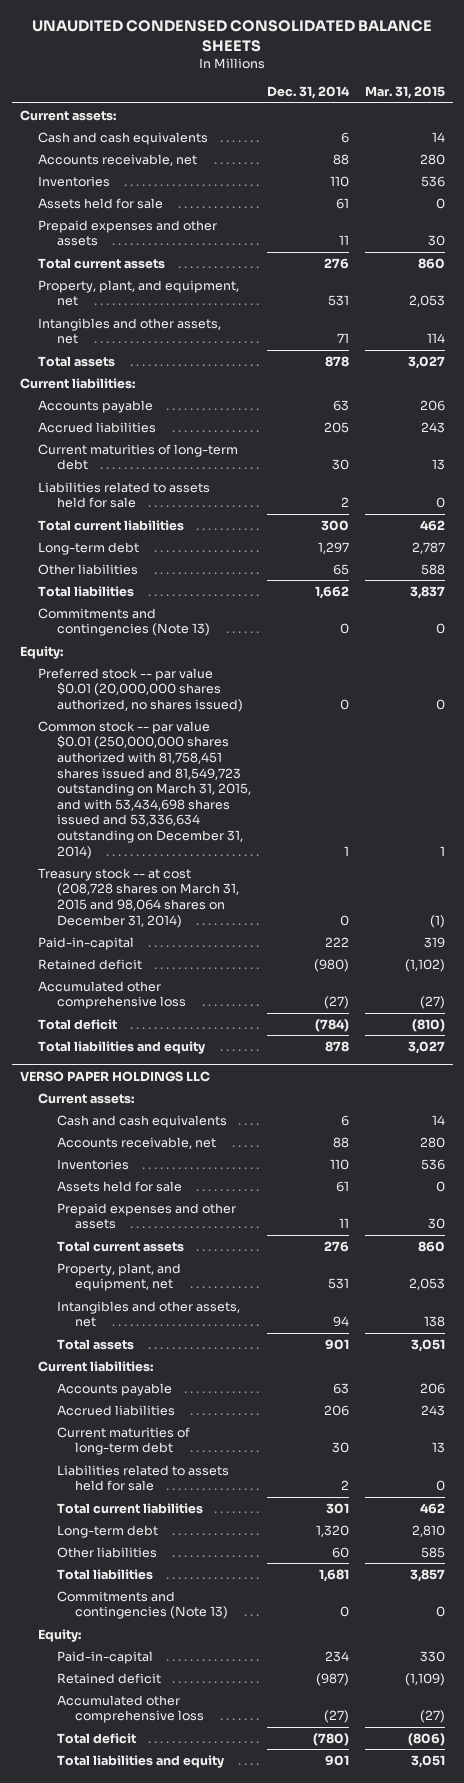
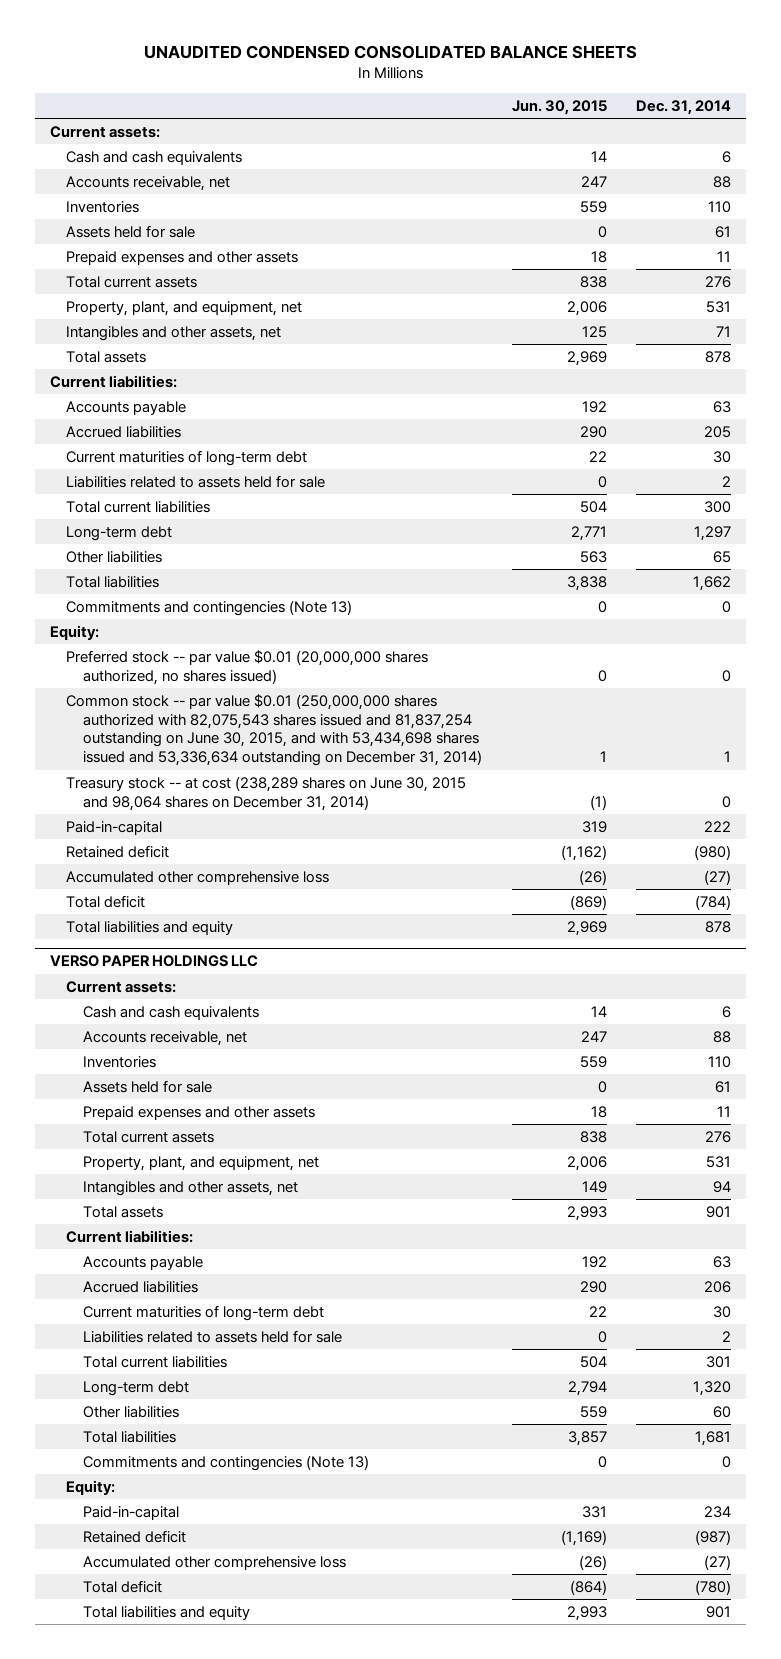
[364,86,445,100] Mar. 31, 2015 -> none
none -> [511,100,607,116] Jun. 30, 2015
[38,720,251,859] Common stock -- par value $0.01 (250,000,000 shares authorized with 81,758,451 shares issued and 81,549,723 outstanding on March 31, 2015, and with 53,434,698 shares issued and 53,336,634 outstanding on December 31, 2014) -> [66,693,482,767] Common stock -- par value $0.01 (250,000,000 shares authorized with 82,075,543 shares issued and 81,837,254 outstanding on June 30, 2015, and with 53,434,698 shares issued and 53,336,634 outstanding on December 31, 2014)
[38,867,239,928] Treasury stock -- at cost (208,728 shares on March 31, 2015 and 98,064 shares on December 31, 2014) -> [66,775,467,811] Treasury stock -- at cost (238,289 shares on June 30, 2015 and 98,064 shares on December 31, 2014)

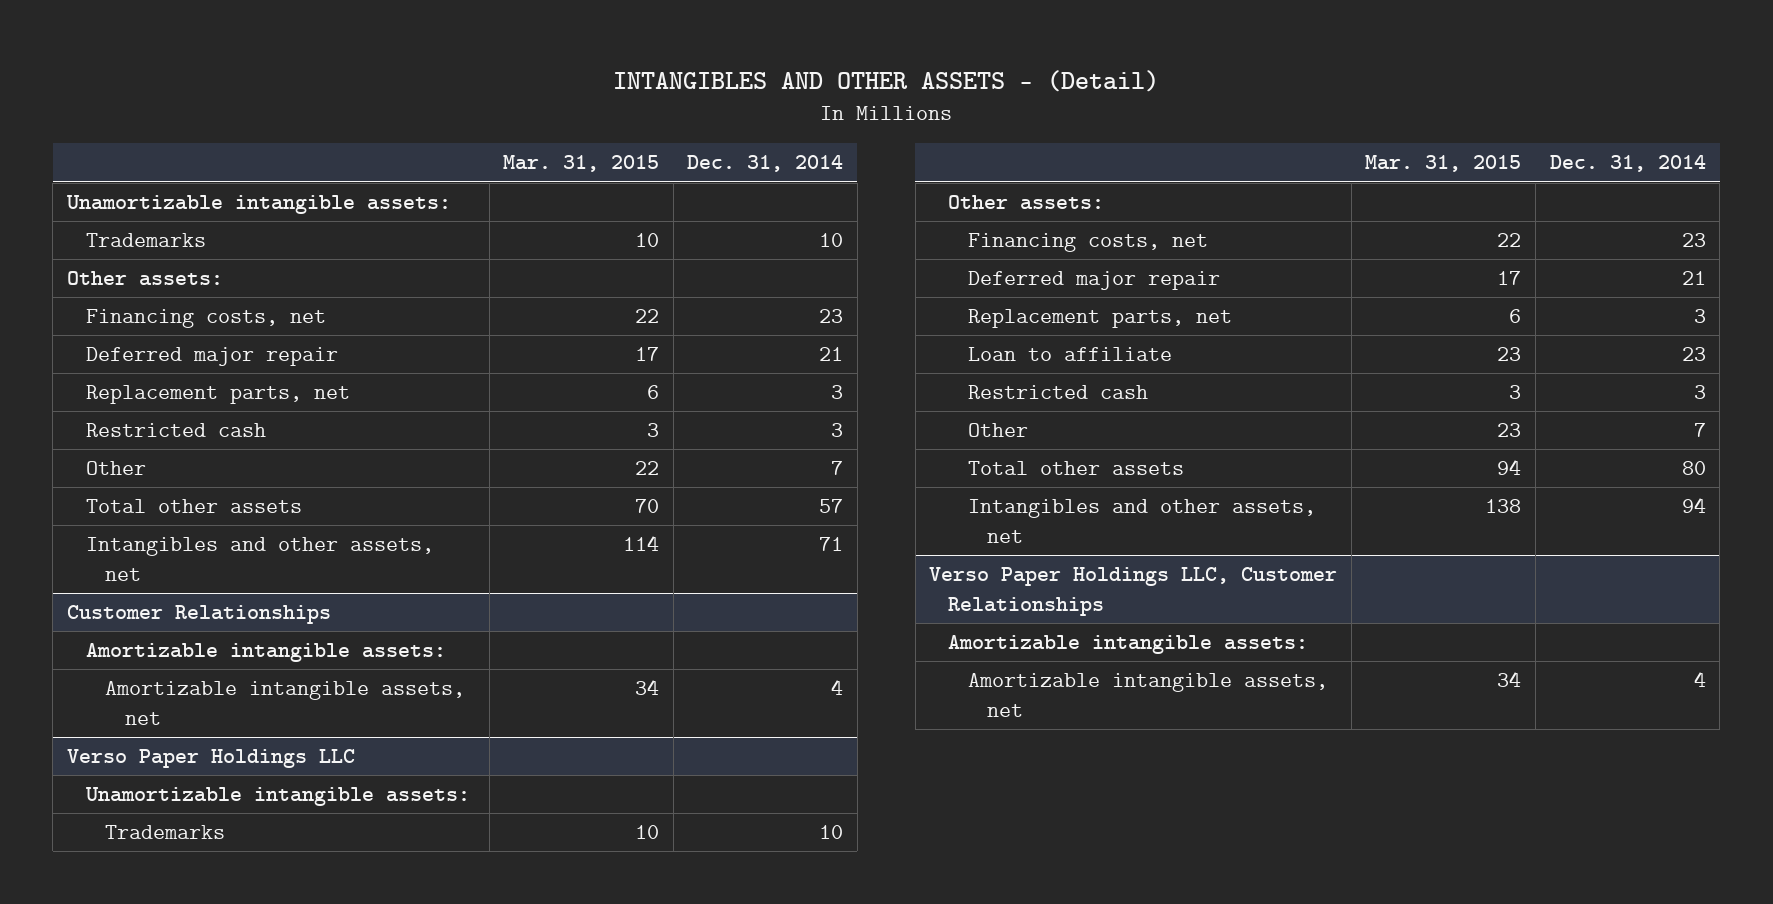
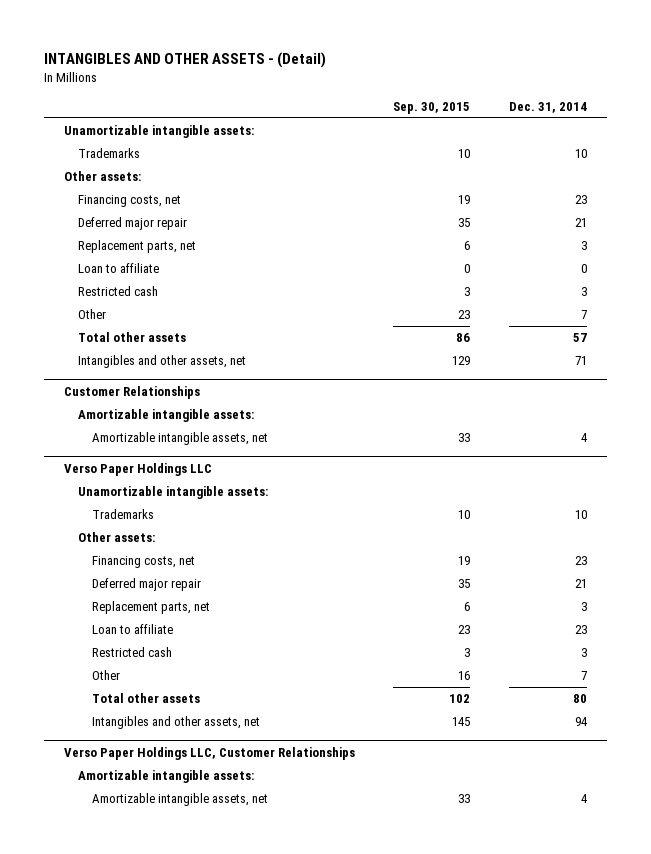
[503,155,660,173] Mar. 31, 2015 -> none
none -> [393,101,471,114] Sep. 30, 2015
none -> [77,263,159,274] Loan to affiliate

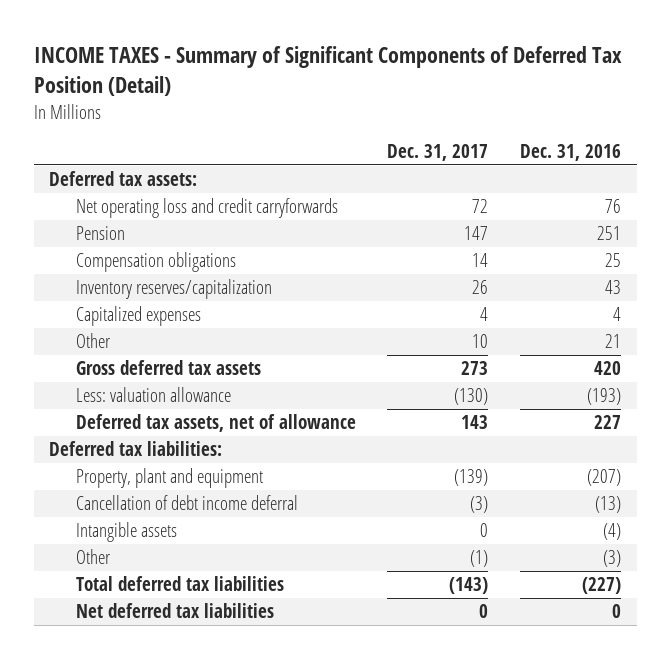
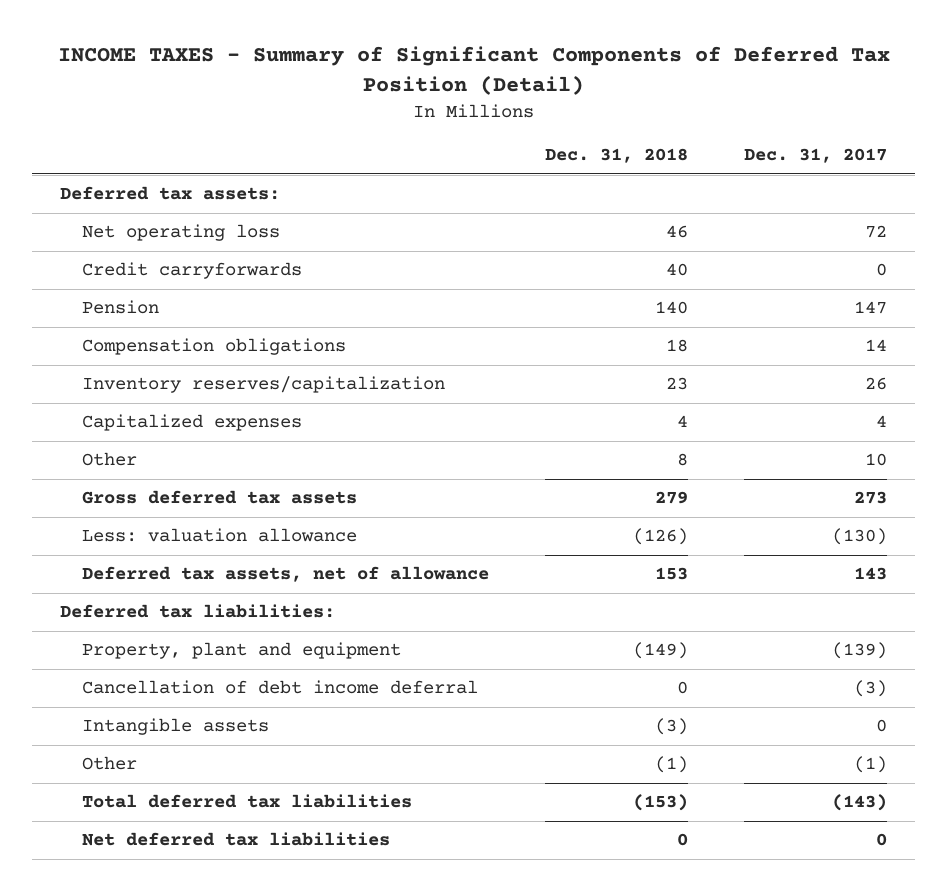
[520,144,622,162] Dec. 31, 2016 -> none
none -> [545,148,689,164] Dec. 31, 2018
[75,198,338,219] Net operating loss and credit carryforwards -> [82,224,281,242] Net operating loss
none -> [82,262,303,280] Credit carryforwards

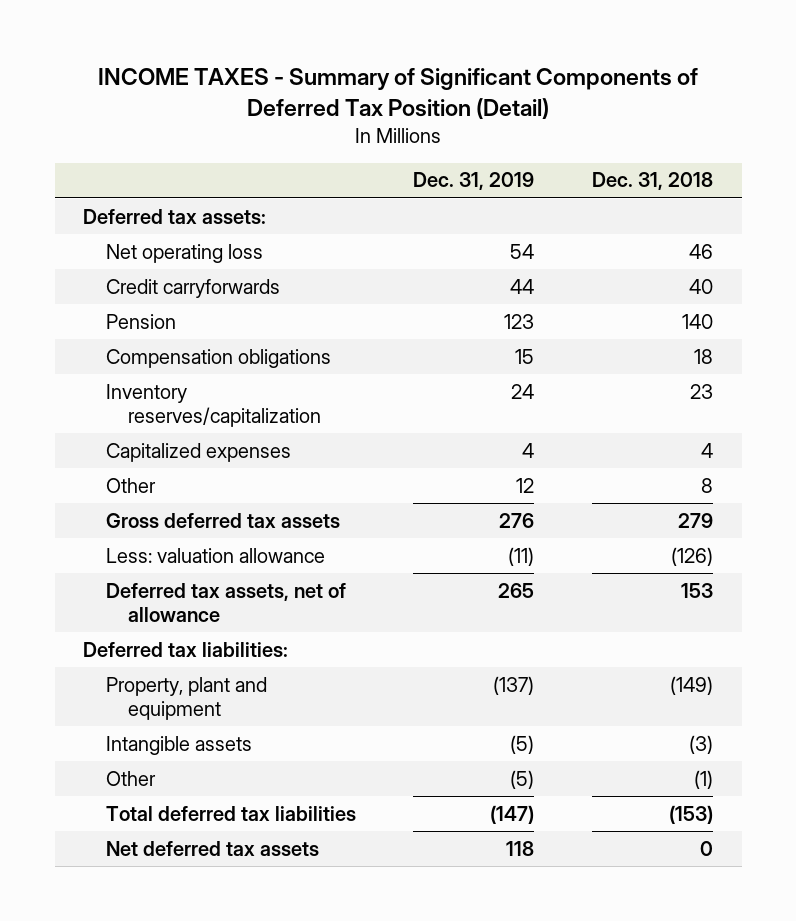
[744,148,888,164] Dec. 31, 2017 -> none
none -> [413,172,535,191] Dec. 31, 2019
[82,680,479,695] Cancellation of debt income deferral -> none
[82,832,391,847] Net deferred tax liabilities -> [105,840,319,856] Net deferred tax assets

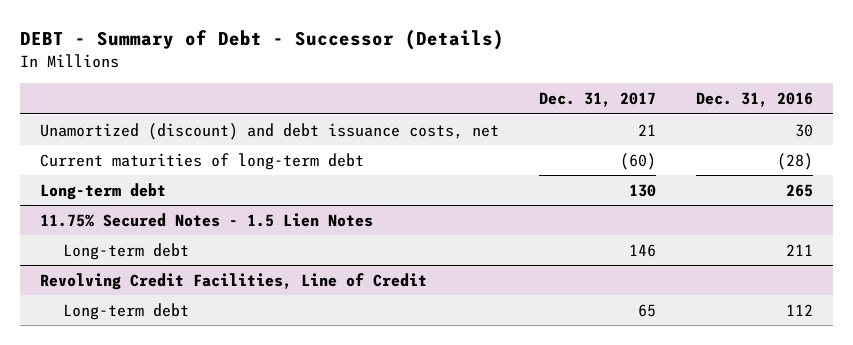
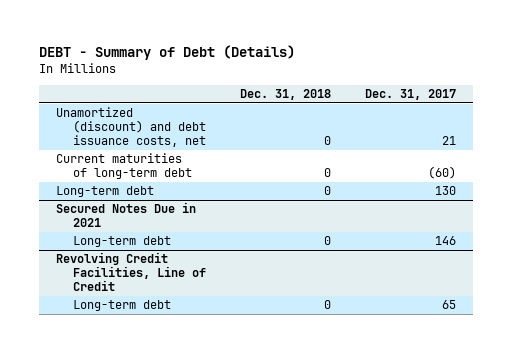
[20,29,505,51] DEBT - Summary of Debt - Successor (Details) -> [39,45,296,61] DEBT - Summary of Debt (Details)
[696,91,814,107] Dec. 31, 2016 -> none
none -> [239,89,331,101] Dec. 31, 2018
[40,212,374,227] 11.75% Secured Notes - 1.5 Lien Notes -> [56,202,197,228] Secured Notes Due in 2021

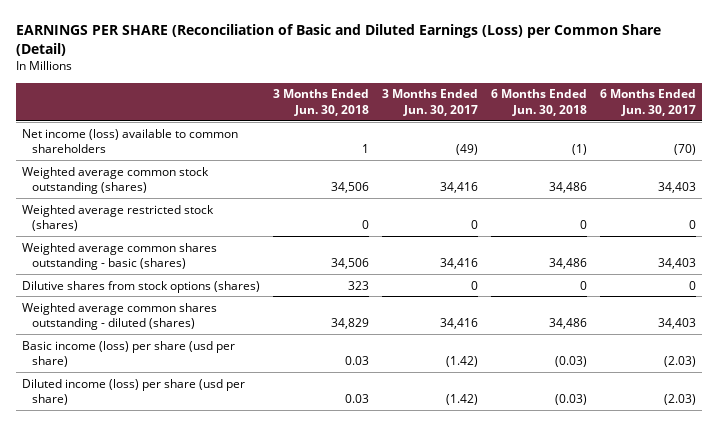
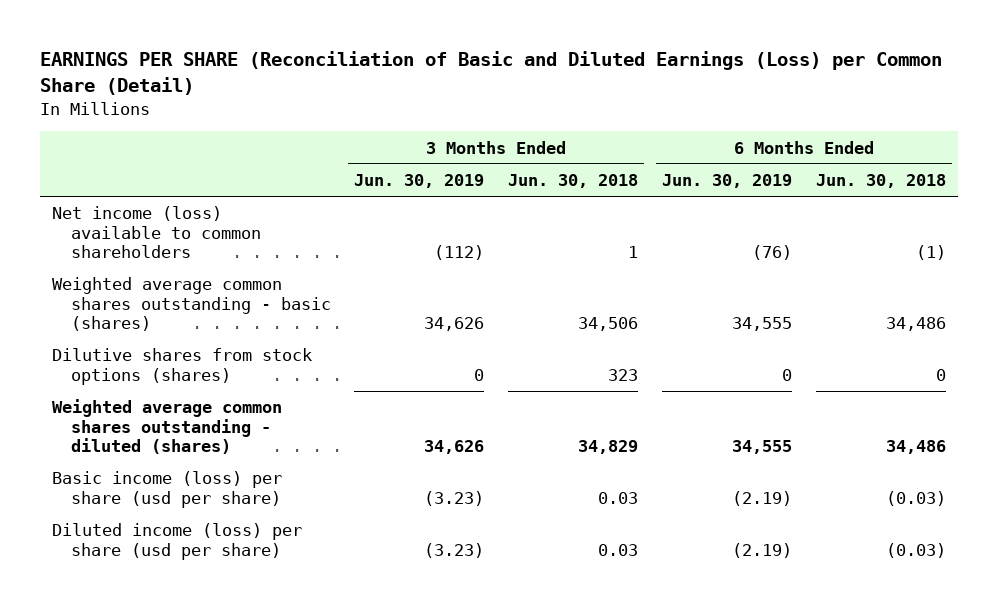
[382,89,479,116] 3 Months Ended Jun. 30, 2017 -> none
[599,89,696,116] 6 Months Ended Jun. 30, 2017 -> none
none -> [354,174,485,189] Jun. 30, 2019
none -> [661,174,792,189] Jun. 30, 2019
[22,166,210,195] Weighted average common stock outstanding (shares) -> none
[22,204,215,232] Weighted average restricted stock (shares) -> none

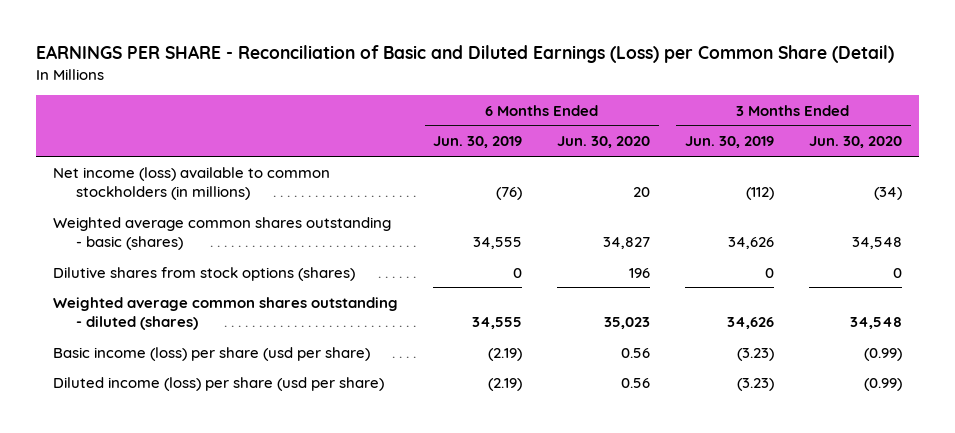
[40,51,943,96] EARNINGS PER SHARE (Reconciliation of Basic and Diluted Earnings (Loss) per Common Share (Detail) -> [35,45,894,64] EARNINGS PER SHARE - Reconciliation of Basic and Diluted Earnings (Loss) per Common Share (Detail)
[508,174,639,189] Jun. 30, 2018 -> none
[815,174,946,189] Jun. 30, 2018 -> none
none -> [557,136,651,149] Jun. 30, 2020
none -> [808,136,902,149] Jun. 30, 2020
[52,206,261,259] Net income (loss) available to common shareholders -> [53,166,331,201] Net income (loss) available to common stockholders (in millions)

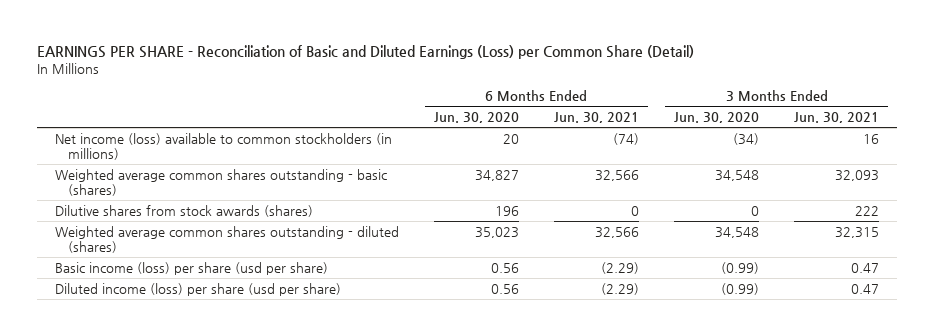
[433,136,523,149] Jun. 30, 2019 -> none
[685,136,775,149] Jun. 30, 2019 -> none
none -> [554,111,640,123] Jun. 30, 2021
none -> [794,111,880,123] Jun. 30, 2021
[53,266,356,281] Dilutive shares from stock options (shares) -> [54,204,313,217] Dilutive shares from stock awards (shares)

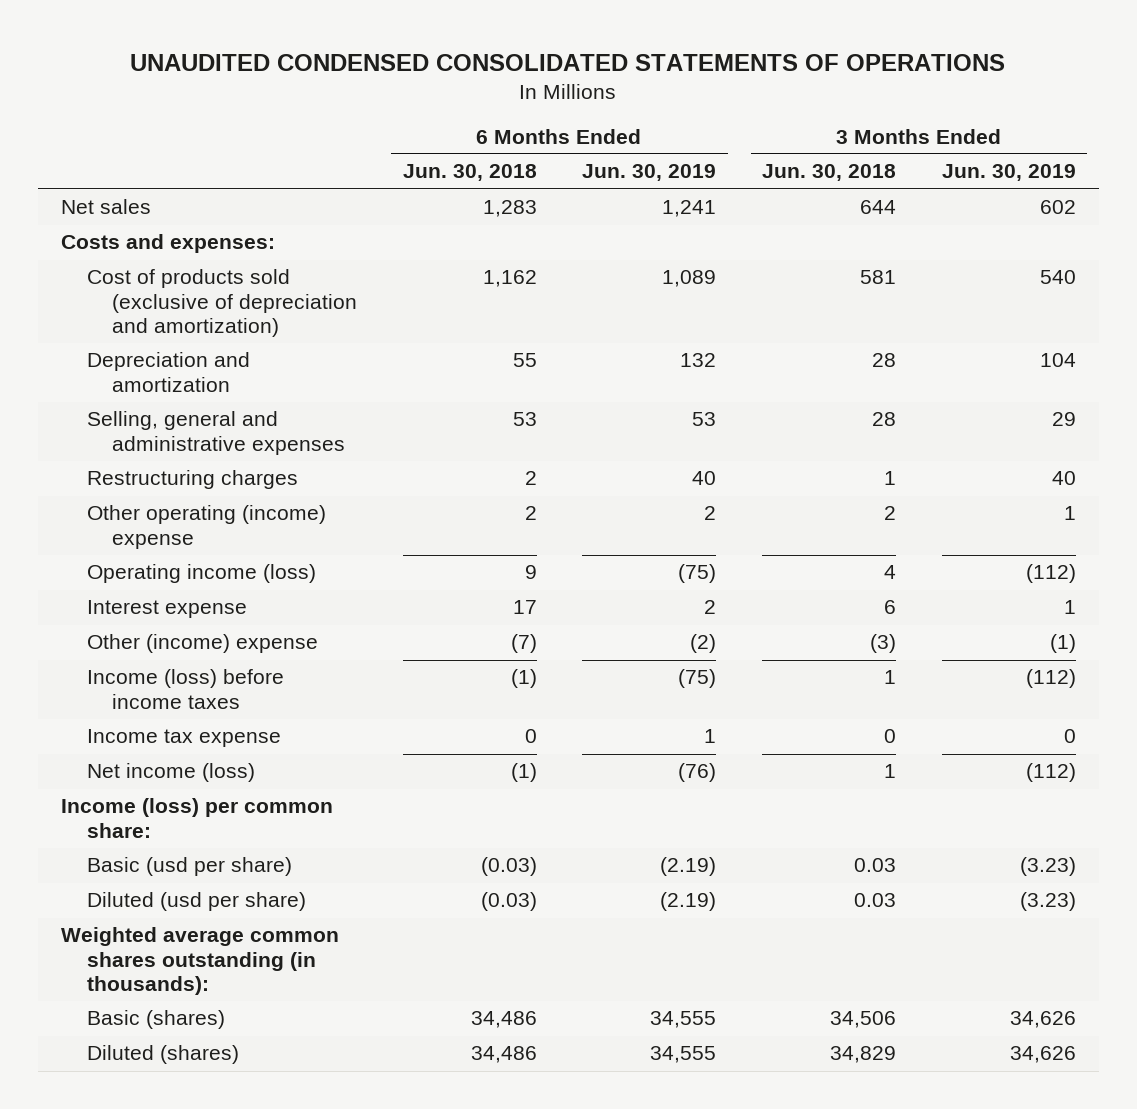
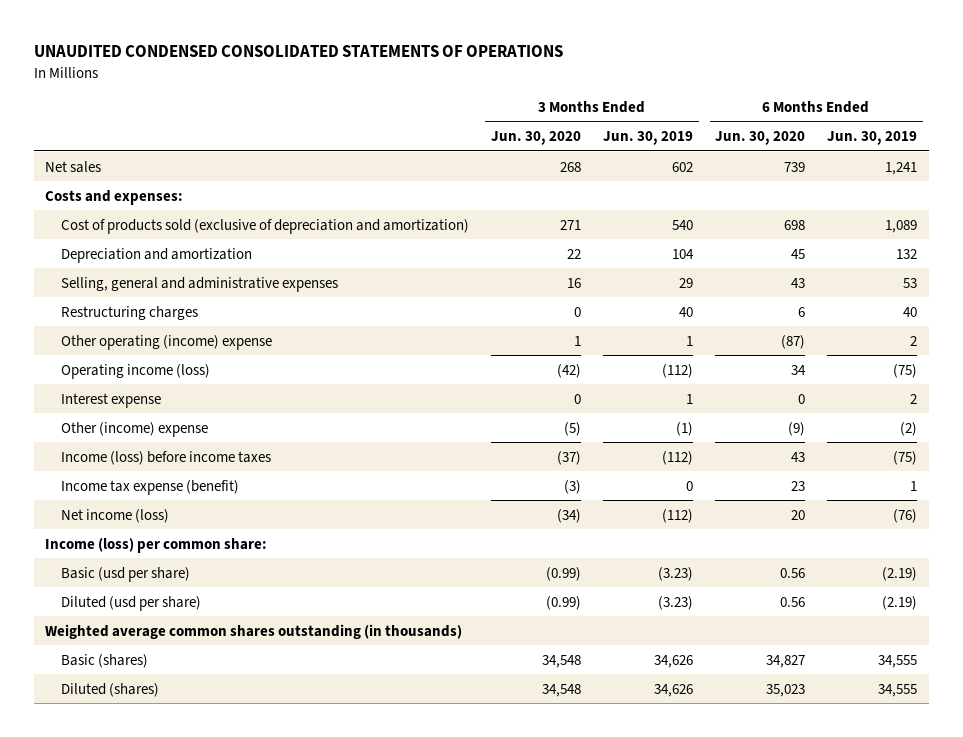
[402,164,537,182] Jun. 30, 2018 -> none
[762,164,897,182] Jun. 30, 2018 -> none
none -> [490,131,581,146] Jun. 30, 2020
none -> [715,131,806,146] Jun. 30, 2020
[86,729,281,748] Income tax expense -> [60,479,239,495] Income tax expense (benefit)
[61,927,340,996] Weighted average common shares outstanding (in thousands): -> [45,623,463,639] Weighted average common shares outstanding (in thousands)

